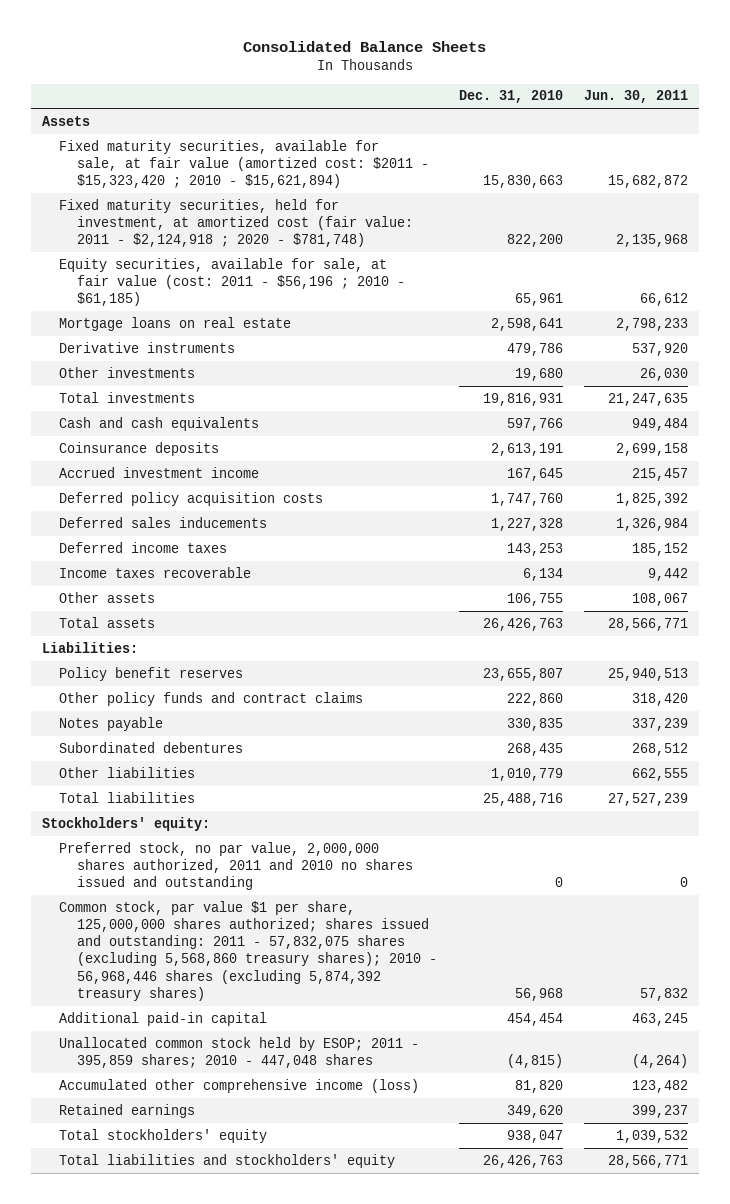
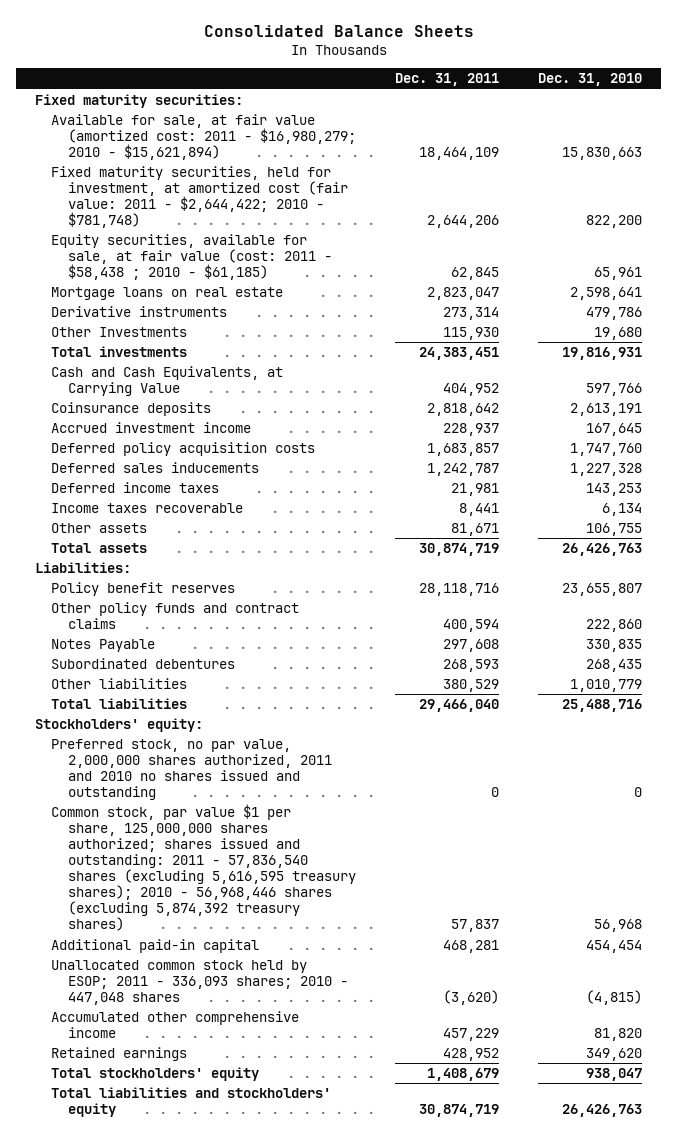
[584,90,689,104] Jun. 30, 2011 -> none
none -> [394,73,499,87] Dec. 31, 2011
[42,115,91,126] Assets -> none
none -> [35,94,244,109] Fixed maturity securities:
[59,139,429,189] Fixed maturity securities, available for sale, at fair value (amortized cost: $2011 - $15,323,420 ; 2010 - $15,621,894) -> [51,114,356,161] Available for sale, at fair value (amortized cost: 2011 - $16,980,279; 2010 - $15,621,894)
[59,198,413,248] Fixed maturity securities, held for investment, at amortized cost (fair value: 2011 - $2,124,918 ; 2020 - $781,748) -> [51,166,348,229] Fixed maturity securities, held for investment, at amortized cost (fair value: 2011 - $2,644,422; 2010 - $781,748)
[59,257,405,307] Equity securities, available for sale, at fair value (cost: 2011 - $56,196 ; 2010 - $61,185) -> [51,234,332,281] Equity securities, available for sale, at fair value (cost: 2011 - $58,438 ; 2010 - $61,185)
[59,366,196,378] Other investments -> [51,327,188,338] Other Investments
[59,416,260,431] Cash and cash equivalents -> [51,366,284,397] Cash and Cash Equivalents, at Carrying Value
[59,716,164,731] Notes payable -> [51,639,156,653] Notes Payable
[59,900,437,1001] Common stock, par value $1 per share, 125,000,000 shares authorized; shares issued and outstanding: 2011 - 57,832,075 shares (excluding 5,568,860 treasury shares); 2010 - 56,968,446 shares (excluding 5,874,392 treasury shares) -> [51,804,356,932] Common stock, par value $1 per share, 125,000,000 shares authorized; shares issued and outstanding: 2011 - 57,836,540 shares (excluding 5,616,595 treasury shares); 2010 - 56,968,446 shares (excluding 5,874,392 treasury shares)
[59,1036,420,1068] Unallocated common stock held by ESOP; 2011 - 395,859 shares; 2010 - 447,048 shares -> [51,960,348,1006] Unallocated common stock held by ESOP; 2011 - 336,093 shares; 2010 - 447,048 shares
[59,1078,420,1093] Accumulated other comprehensive income (loss) -> [51,1011,300,1039] Accumulated other comprehensive income

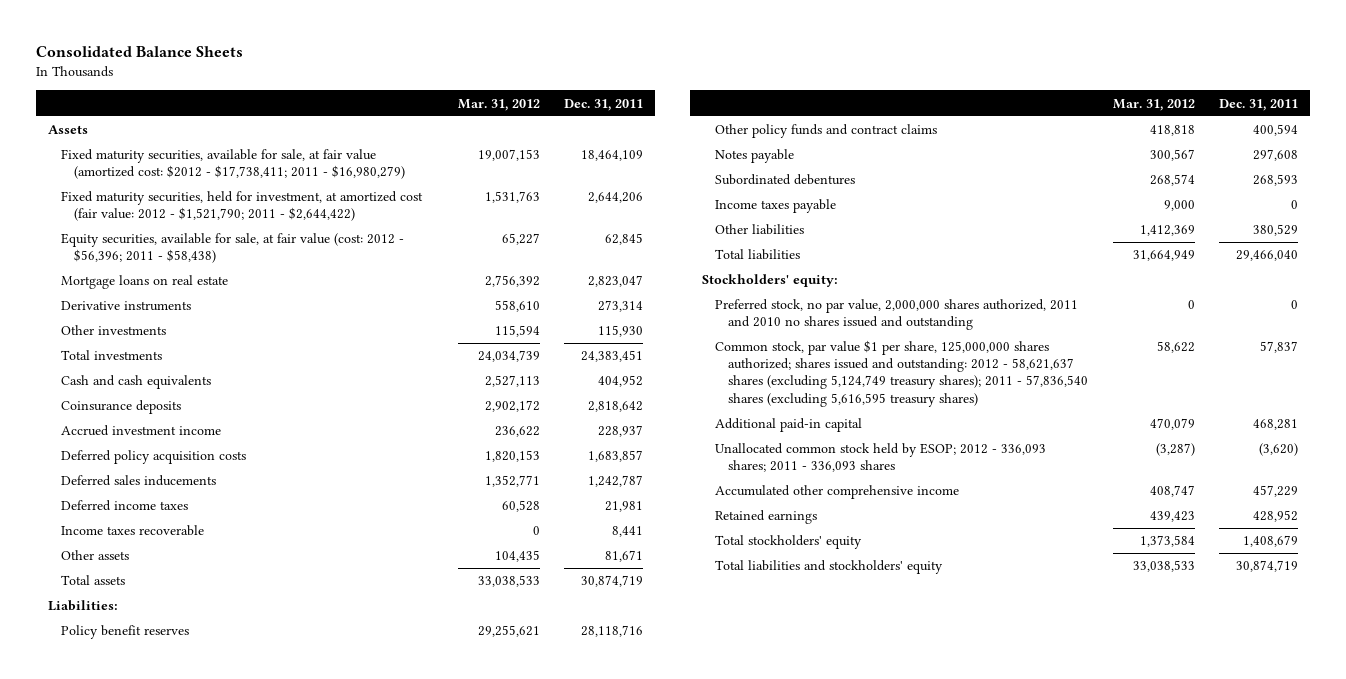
[537,73,642,87] Dec. 31, 2010 -> none
none -> [457,98,540,111] Mar. 31, 2012
[35,94,244,109] Fixed maturity securities: -> none
none -> [47,125,88,135] Assets
[51,114,356,161] Available for sale, at fair value (amortized cost: 2011 - $16,980,279; 2010 - $15,621,894) -> [60,149,405,180] Fixed maturity securities, available for sale, at fair value (amortized cost: $2012 - $17,738,411; 2011 - $16,980,279)
[51,166,348,229] Fixed maturity securities, held for investment, at amortized cost (fair value: 2011 - $2,644,422; 2010 - $781,748) -> [60,191,423,222] Fixed maturity securities, held for investment, at amortized cost (fair value: 2012 - $1,521,790; 2011 - $2,644,422)
[51,234,332,281] Equity securities, available for sale, at fair value (cost: 2011 - $58,438 ; 2010 - $61,185) -> [60,233,404,264] Equity securities, available for sale, at fair value (cost: 2012 - $56,396; 2011 - $58,438)
[51,327,188,338] Other Investments -> [60,325,166,336] Other investments
[51,366,284,397] Cash and Cash Equivalents, at Carrying Value -> [60,375,211,390] Cash and cash equivalents
[51,639,156,653] Notes Payable -> [715,149,795,164] Notes payable
none -> [715,199,837,214] Income taxes payable
[51,804,356,932] Common stock, par value $1 per share, 125,000,000 shares authorized; shares issued and outstanding: 2011 - 57,836,540 shares (excluding 5,616,595 treasury shares); 2010 - 56,968,446 shares (excluding 5,874,392 treasury shares) -> [715,340,1089,407] Common stock, par value $1 per share, 125,000,000 shares authorized; shares issued and outstanding: 2012 - 58,621,637 shares (excluding 5,124,749 treasury shares); 2011 - 57,836,540 shares (excluding 5,616,595 treasury shares)
[51,960,348,1006] Unallocated common stock held by ESOP; 2011 - 336,093 shares; 2010 - 447,048 shares -> [715,443,1047,473] Unallocated common stock held by ESOP; 2012 - 336,093 shares; 2011 - 336,093 shares

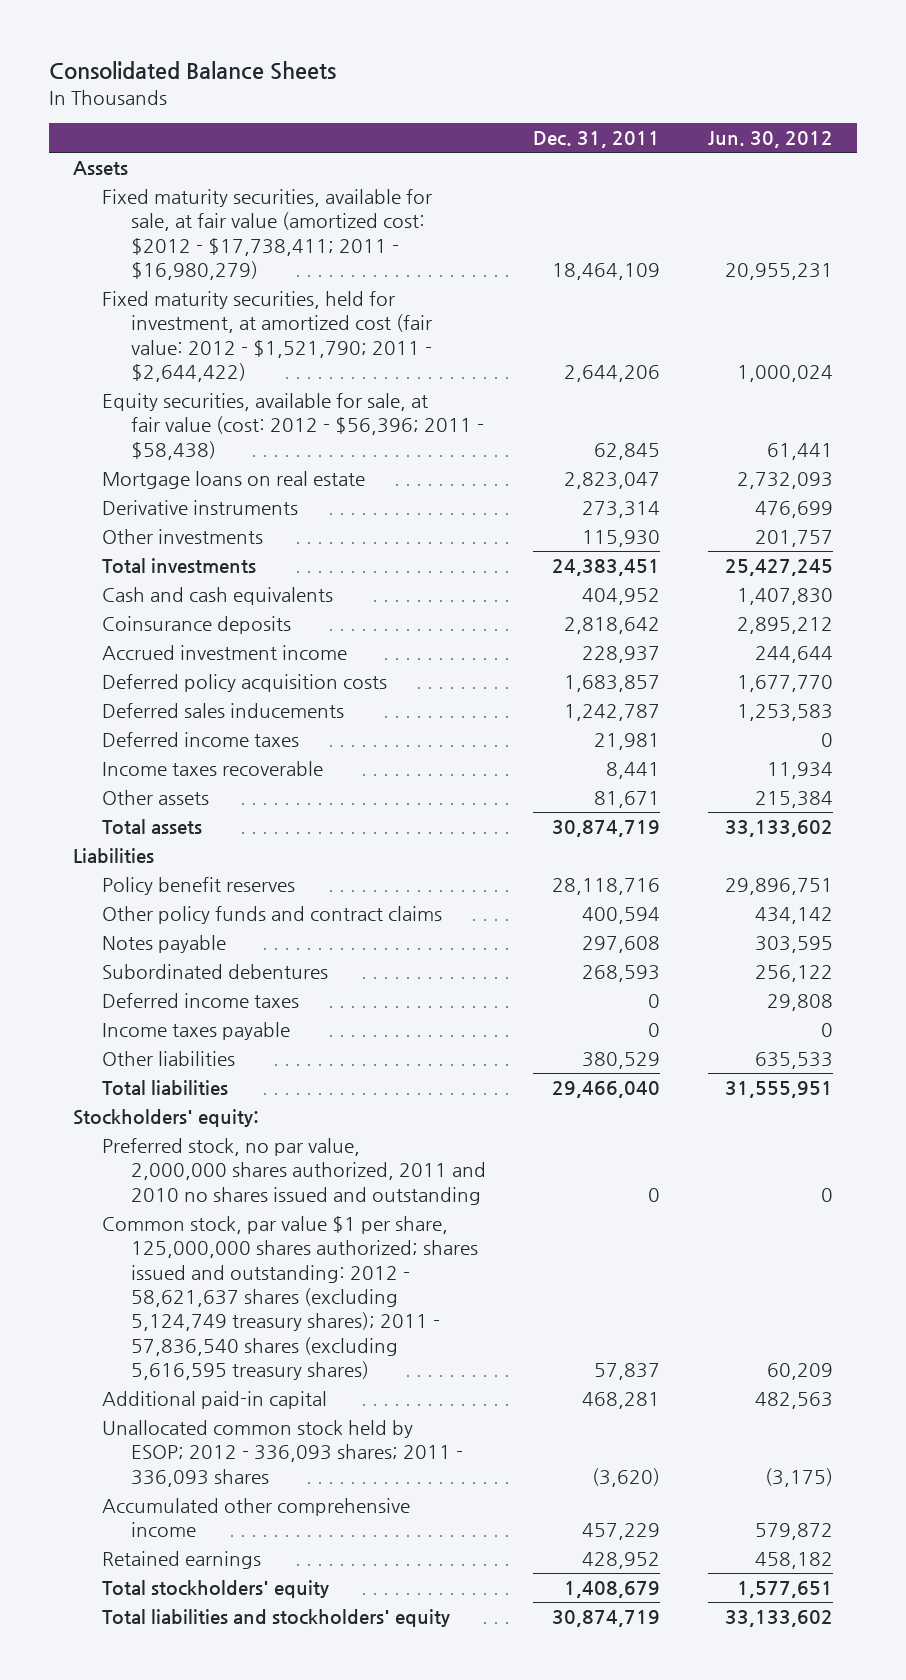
[457,98,540,111] Mar. 31, 2012 -> none
none -> [708,131,834,149] Jun. 30, 2012
[47,600,118,612] Liabilities: -> [72,848,154,864] Liabilities
none -> [101,993,299,1009] Deferred income taxes

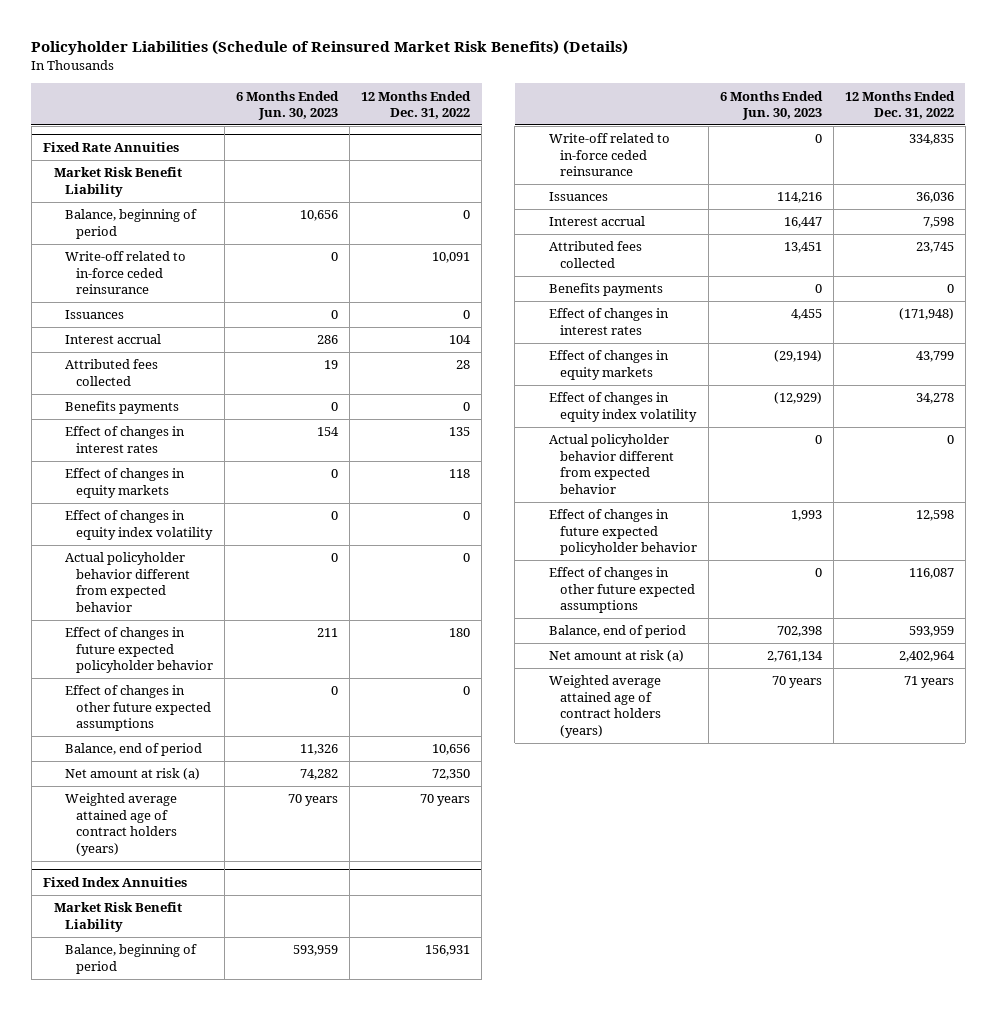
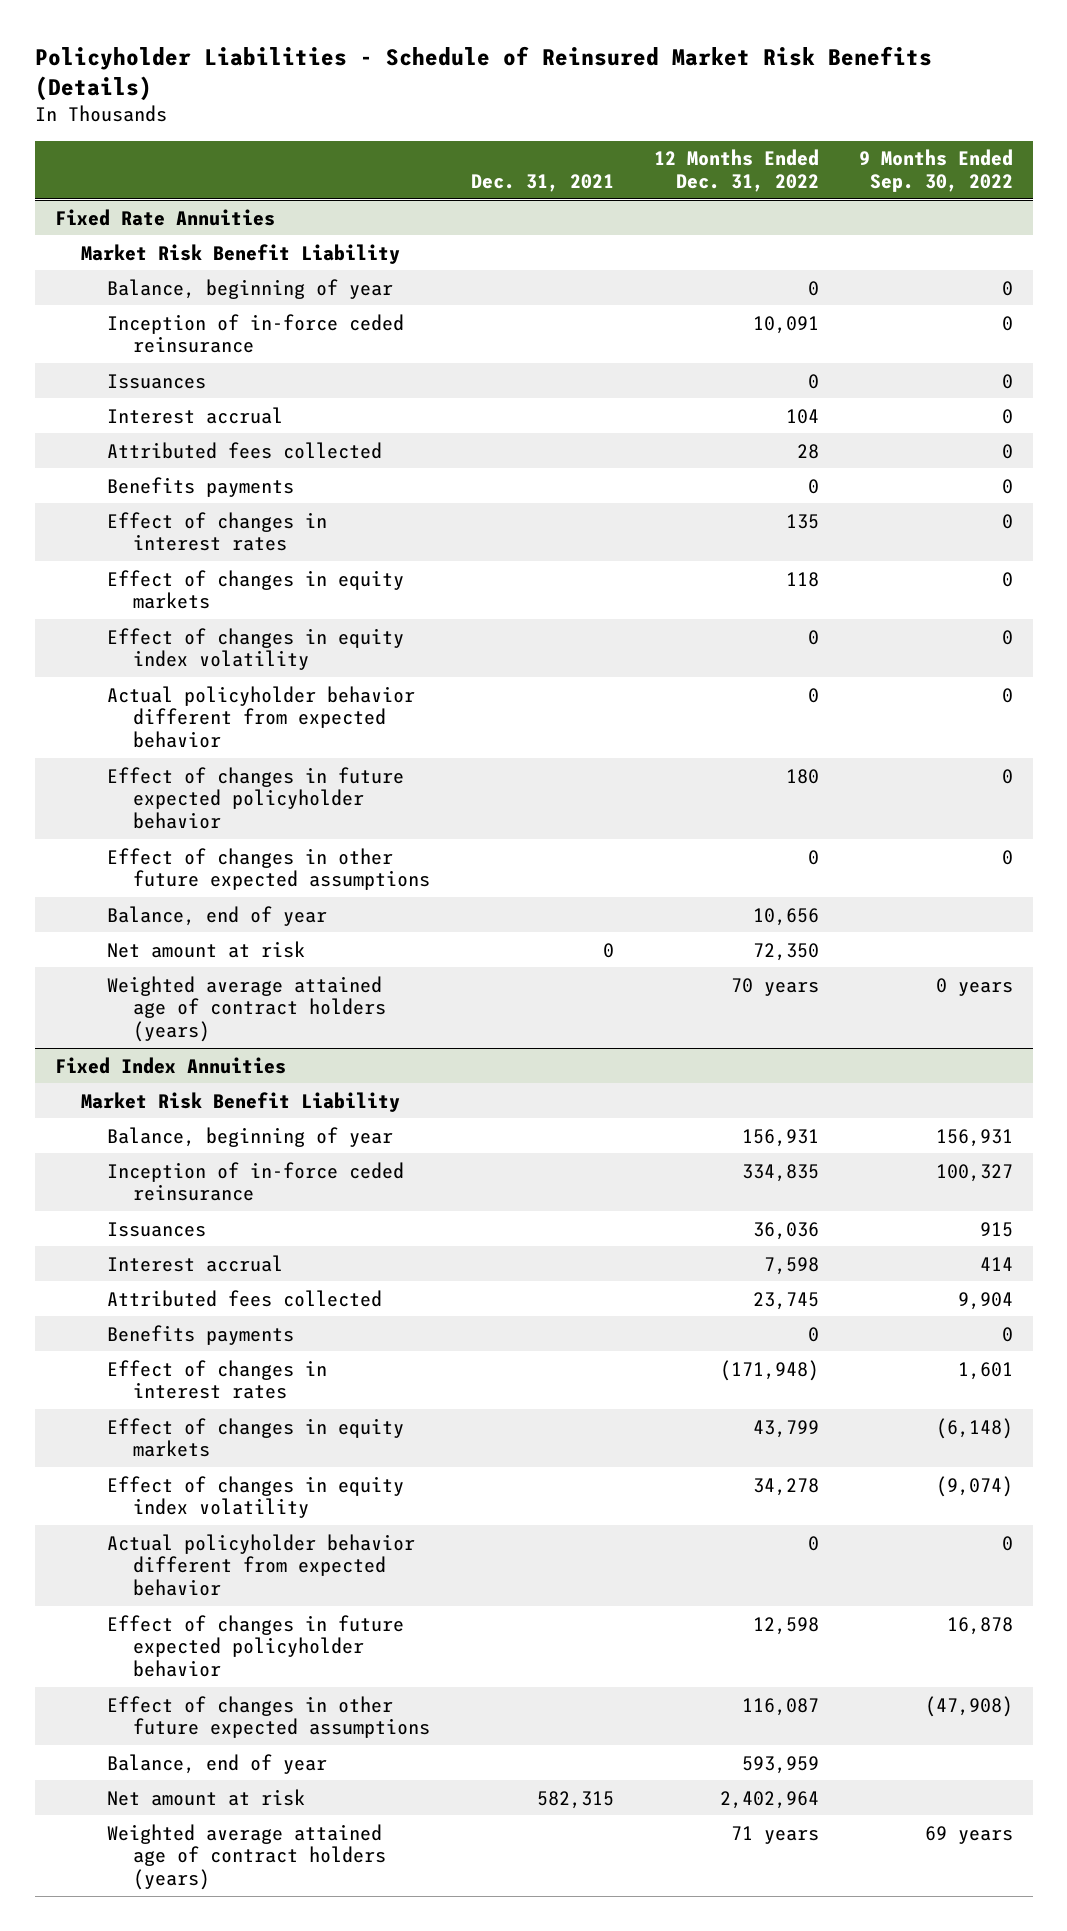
[31,40,629,56] Policyholder Liabilities (Schedule of Reinsured Market Risk Benefits) (Details) -> [34,45,932,101] Policyholder Liabilities - Schedule of Reinsured Market Risk Benefits (Details)
[236,90,340,121] 6 Months Ended Jun. 30, 2023 -> none
none -> [470,173,614,192] Dec. 31, 2021
none -> [858,149,1013,192] 9 Months Ended Sep. 30, 2022
[65,209,198,239] Balance, beginning of period -> [107,278,394,299] Balance, beginning of year
[65,251,187,295] Write-off related to in-force ceded reinsurance -> [107,313,405,354] Inception of in-force ceded reinsurance
[65,743,203,757] Balance, end of period -> [107,905,328,926] Balance, end of year
[65,768,201,781] Net amount at risk (a) -> [107,940,306,958] Net amount at risk
[65,944,198,974] Balance, beginning of period -> [107,1126,394,1147] Balance, beginning of year
[548,133,670,177] Write-off related to in-force ceded reinsurance -> [107,1161,405,1202] Inception of in-force ceded reinsurance
[548,625,686,639] Balance, end of period -> [107,1753,328,1774] Balance, end of year
[548,650,684,663] Net amount at risk (a) -> [107,1788,306,1806] Net amount at risk

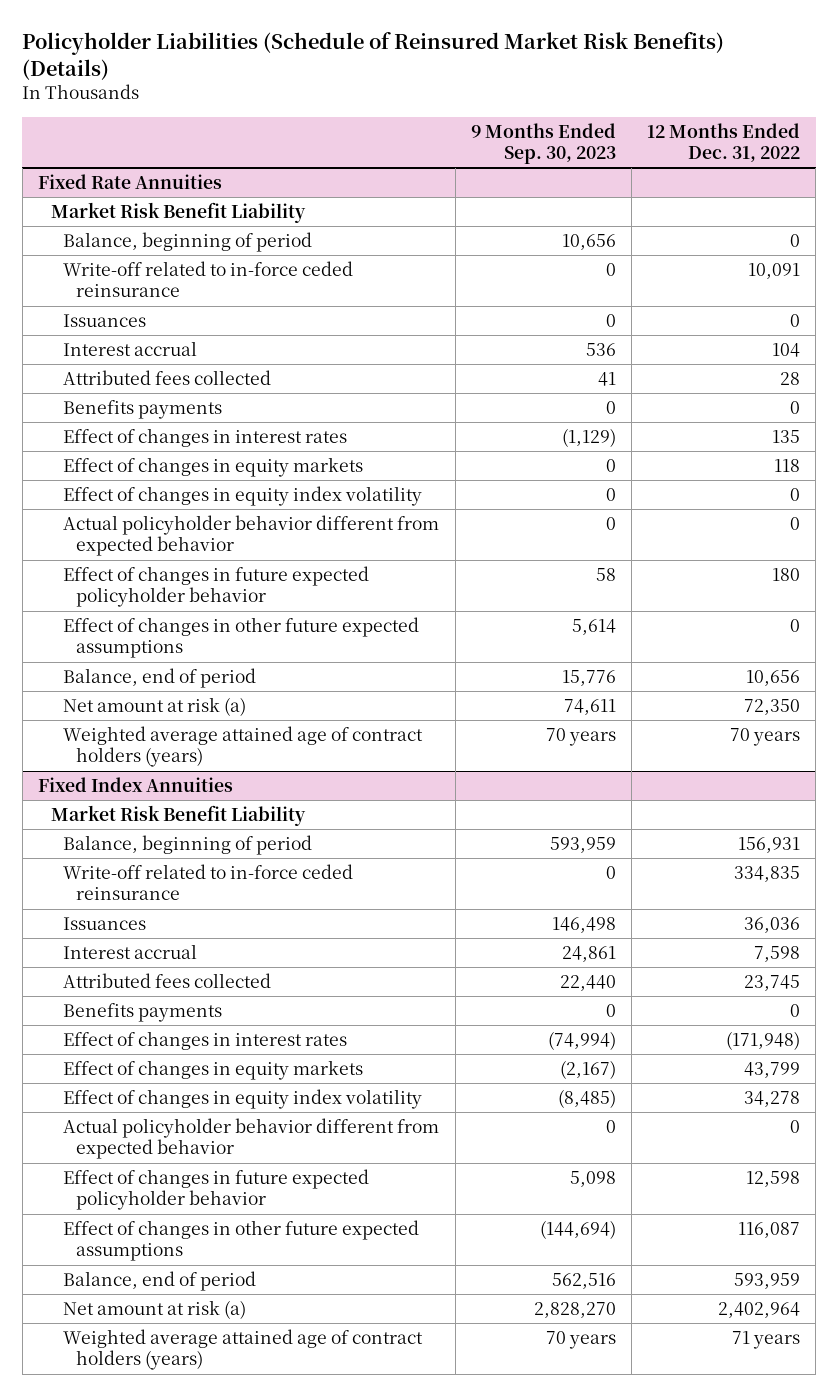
[34,45,932,101] Policyholder Liabilities - Schedule of Reinsured Market Risk Benefits (Details) -> [22,32,725,81] Policyholder Liabilities (Schedule of Reinsured Market Risk Benefits) (Details)
[470,173,614,192] Dec. 31, 2021 -> none
[858,149,1013,192] 9 Months Ended Sep. 30, 2022 -> none
none -> [470,122,616,165] 9 Months Ended Sep. 30, 2023
[107,278,394,299] Balance, beginning of year -> [63,231,313,252] Balance, beginning of period
[107,313,405,354] Inception of in-force ceded reinsurance -> [63,260,354,298] Write-off related to in-force ceded reinsurance
[107,905,328,926] Balance, end of year -> [63,667,257,688] Balance, end of period
[107,940,306,958] Net amount at risk -> [63,696,247,716] Net amount at risk (a)
[107,1126,394,1147] Balance, beginning of year -> [63,834,313,855] Balance, beginning of period
[107,1161,405,1202] Inception of in-force ceded reinsurance -> [63,863,354,901] Write-off related to in-force ceded reinsurance
[107,1753,328,1774] Balance, end of year -> [63,1270,257,1291] Balance, end of period
[107,1788,306,1806] Net amount at risk -> [63,1299,247,1319] Net amount at risk (a)

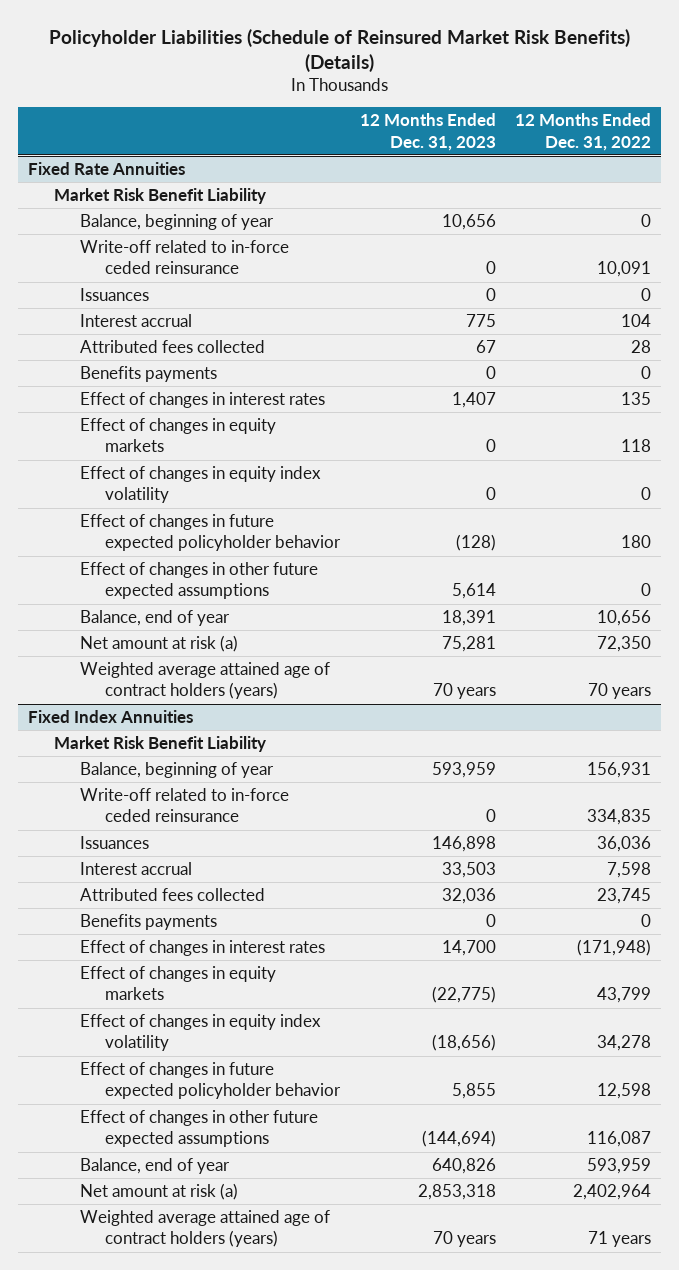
[470,122,616,165] 9 Months Ended Sep. 30, 2023 -> none
none -> [359,113,496,151] 12 Months Ended Dec. 31, 2023
[63,231,313,252] Balance, beginning of period -> [79,214,274,231] Balance, beginning of year
[63,514,440,557] Actual policyholder behavior different from expected behavior -> none
[63,667,257,688] Balance, end of period -> [79,610,230,627] Balance, end of year
[63,834,313,855] Balance, beginning of period -> [79,762,274,779] Balance, beginning of year
[63,1117,440,1160] Actual policyholder behavior different from expected behavior -> none
[63,1270,257,1291] Balance, end of period -> [79,1158,230,1175] Balance, end of year

